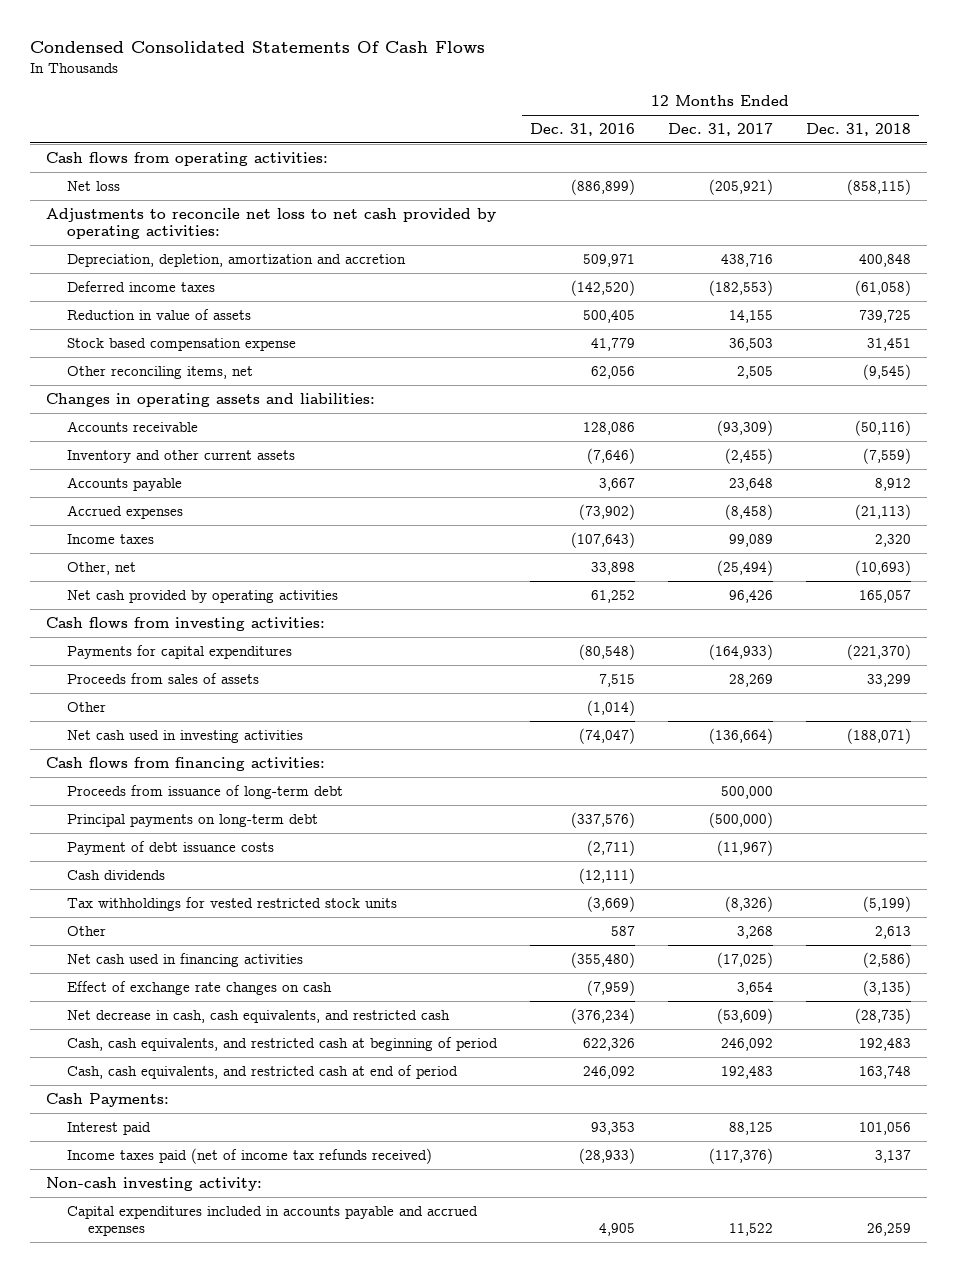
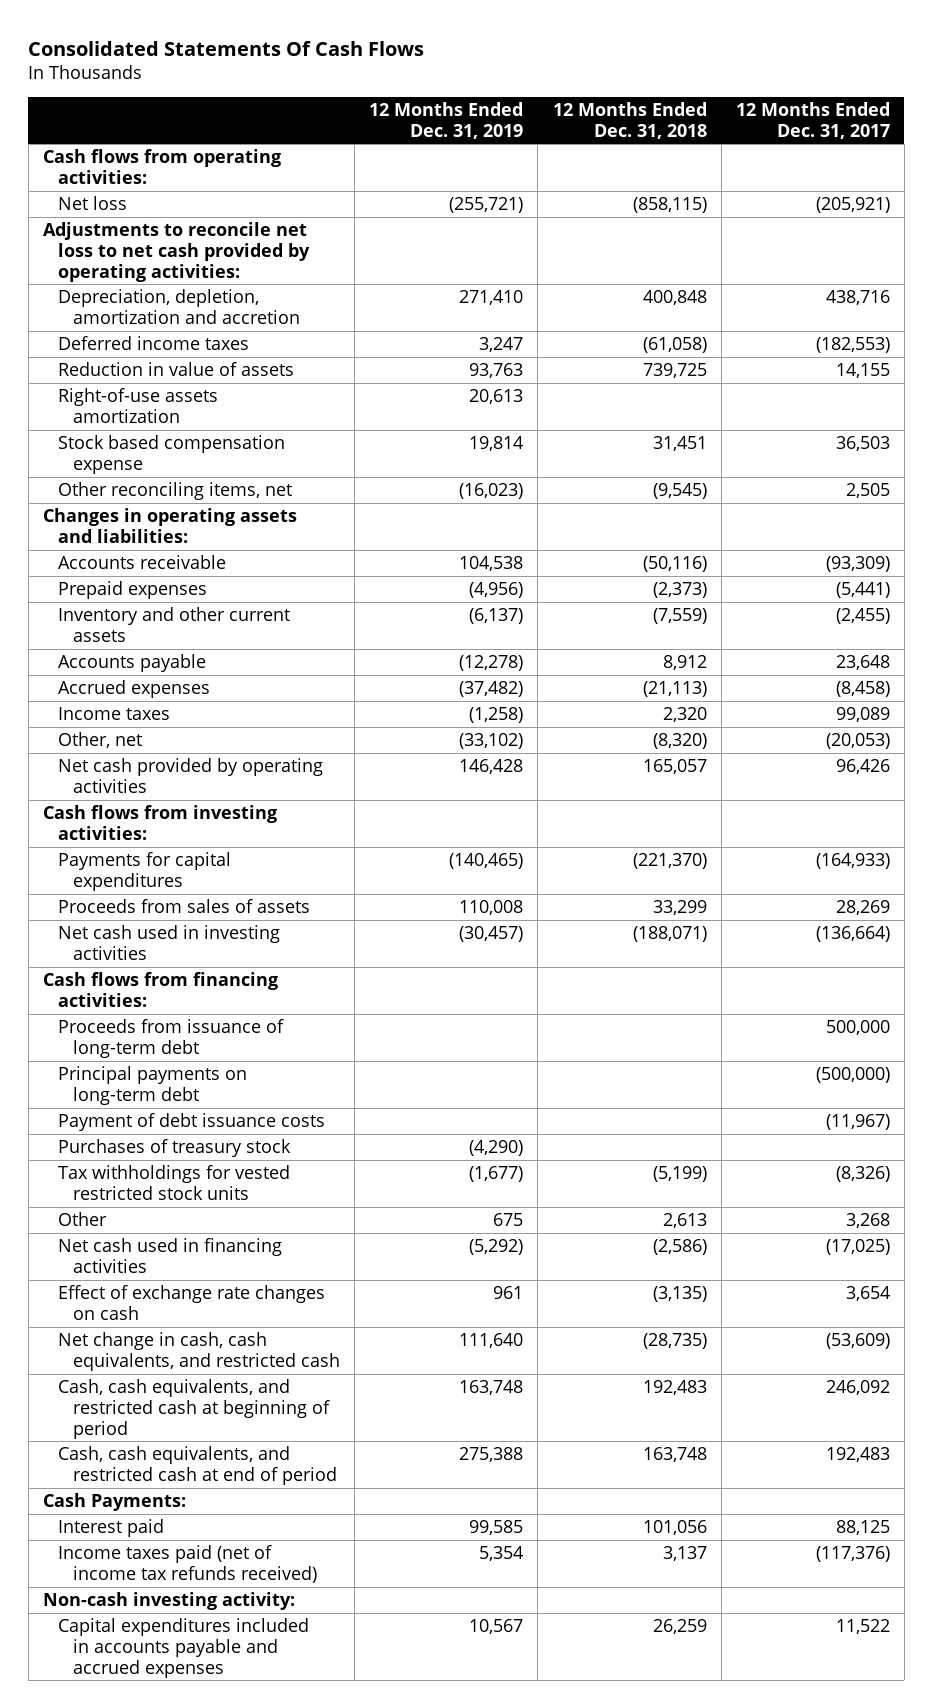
[29,40,485,53] Condensed Consolidated Statements Of Cash Flows -> [28,40,425,56] Consolidated Statements Of Cash Flows
[529,123,635,137] Dec. 31, 2016 -> none
none -> [369,101,524,139] 12 Months Ended Dec. 31, 2019
none -> [58,388,219,423] Right-of-use assets amortization
none -> [58,581,208,600] Prepaid expenses
[716,559,773,576] (25,494) -> [825,733,890,750] (20,053)
[854,559,911,576] (10,693) -> [652,733,707,750] (8,320)
[67,701,107,712] Other -> none
[67,869,166,880] Cash dividends -> none
none -> [58,1139,292,1158] Purchases of treasury stock
[67,1009,451,1023] Net decrease in cash, cash equivalents, and restricted cash -> [58,1332,341,1371] Net change in cash, cash equivalents, and restricted cash

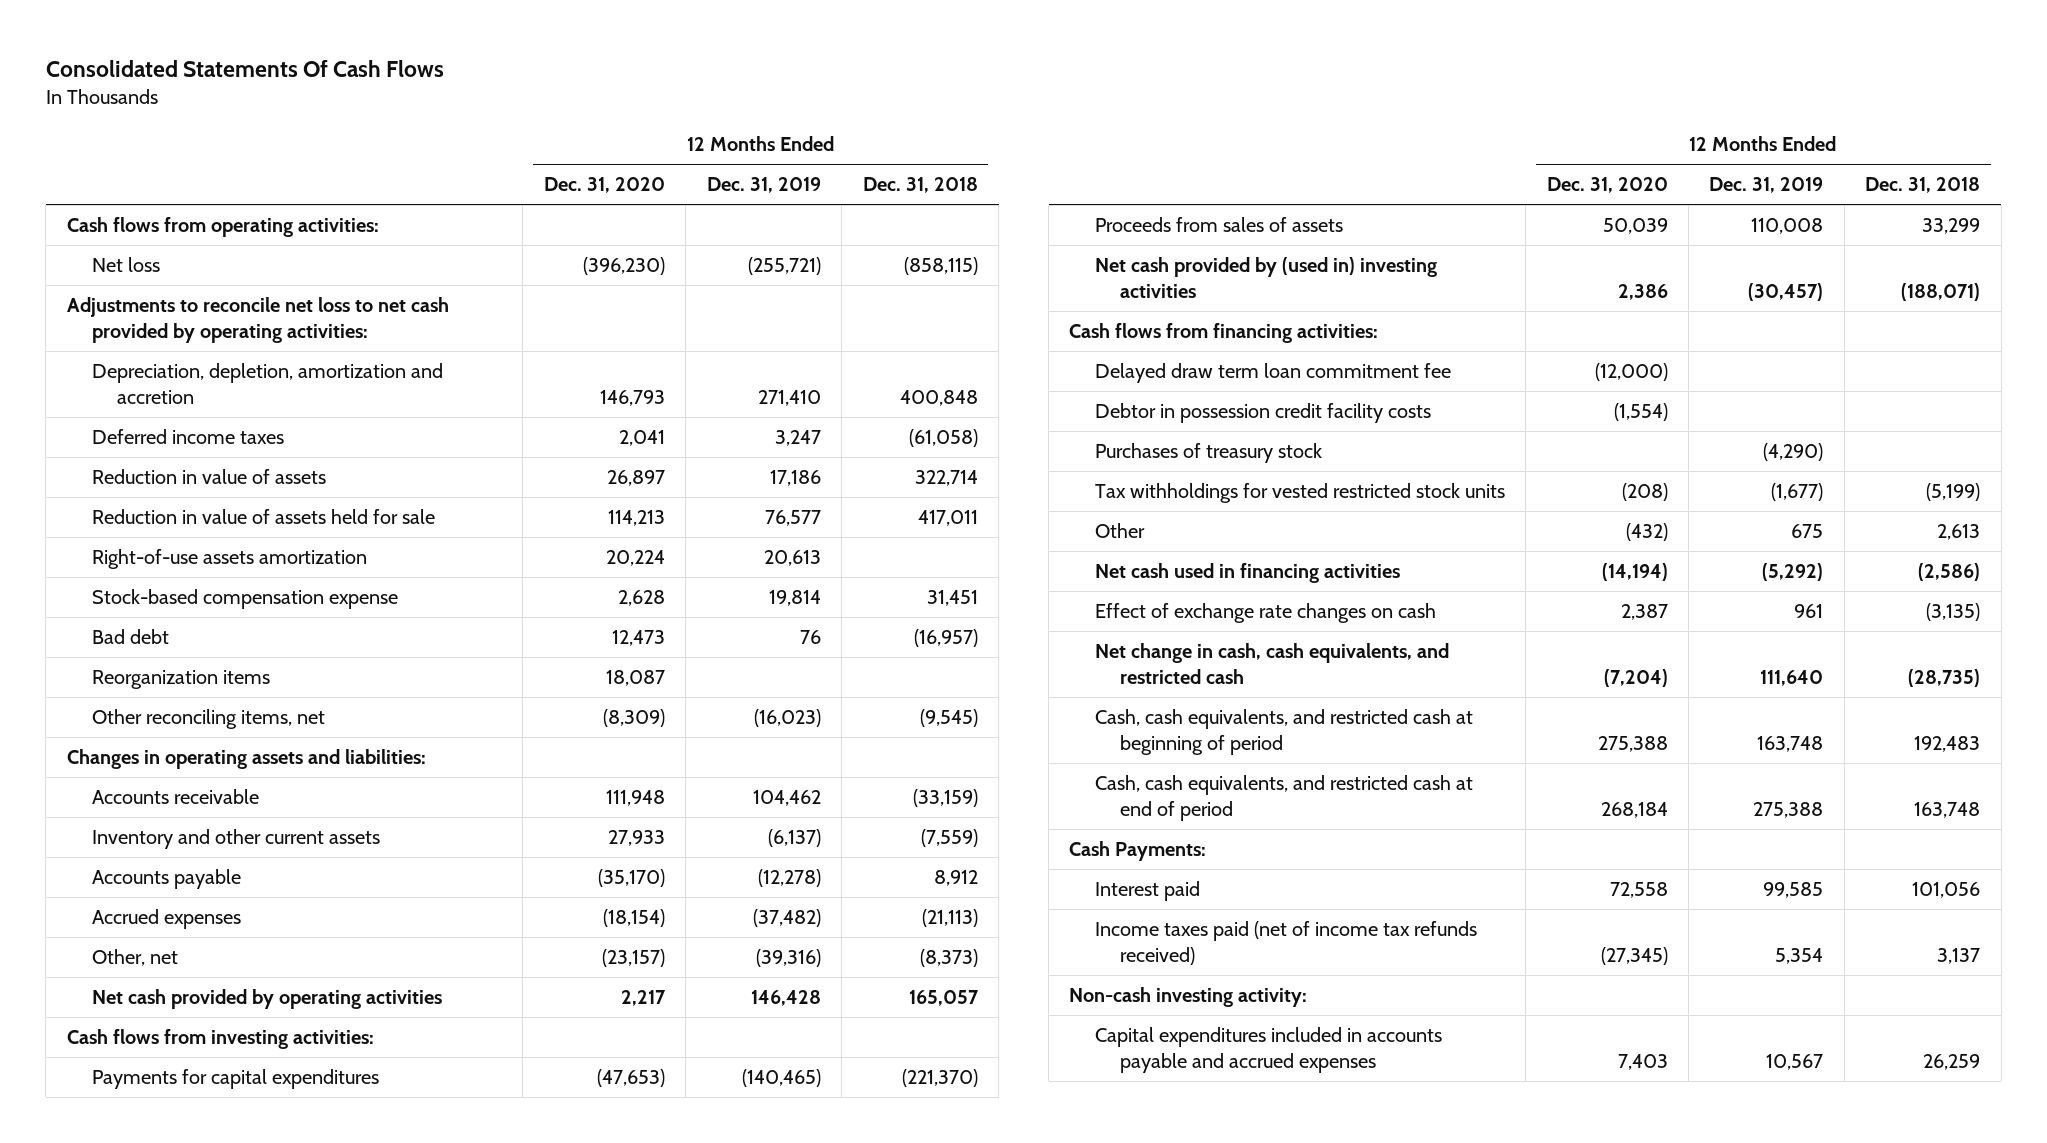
[735,101,890,139] 12 Months Ended Dec. 31, 2017 -> none
none -> [543,177,665,194] Dec. 31, 2020
[469,363,524,379] 93,763 -> [769,470,821,487] 17,186
[642,363,707,379] 739,725 -> [914,470,978,487] 322,714
none -> [92,509,436,525] Reduction in value of assets held for sale
[58,435,286,474] Stock based compensation expense -> [92,589,399,610] Stock-based compensation expense
none -> [92,629,170,645] Bad debt
none -> [92,670,271,690] Reorganization items
[58,581,208,600] Prepaid expenses -> none
[459,556,524,572] 104,538 -> [752,790,821,807] 104,462
[642,556,707,573] (50,116) -> [912,789,978,808] (33,159)
[58,707,171,721] Income taxes -> none
[459,733,524,750] (33,102) -> [755,949,821,968] (39,316)
[652,733,707,750] (8,320) -> [919,949,978,968] (8,373)
[58,925,281,960] Net cash used in investing activities -> [1094,257,1437,298] Net cash provided by (used in) investing activities
[58,1019,285,1058] Proceeds from issuance of long-term debt -> none
[58,1066,248,1105] Principal payments on long-term debt -> none
[58,1113,326,1132] Payment of debt issuance costs -> [1094,363,1451,384] Delayed draw term loan commitment fee
none -> [1094,403,1431,424] Debtor in possession credit facility costs

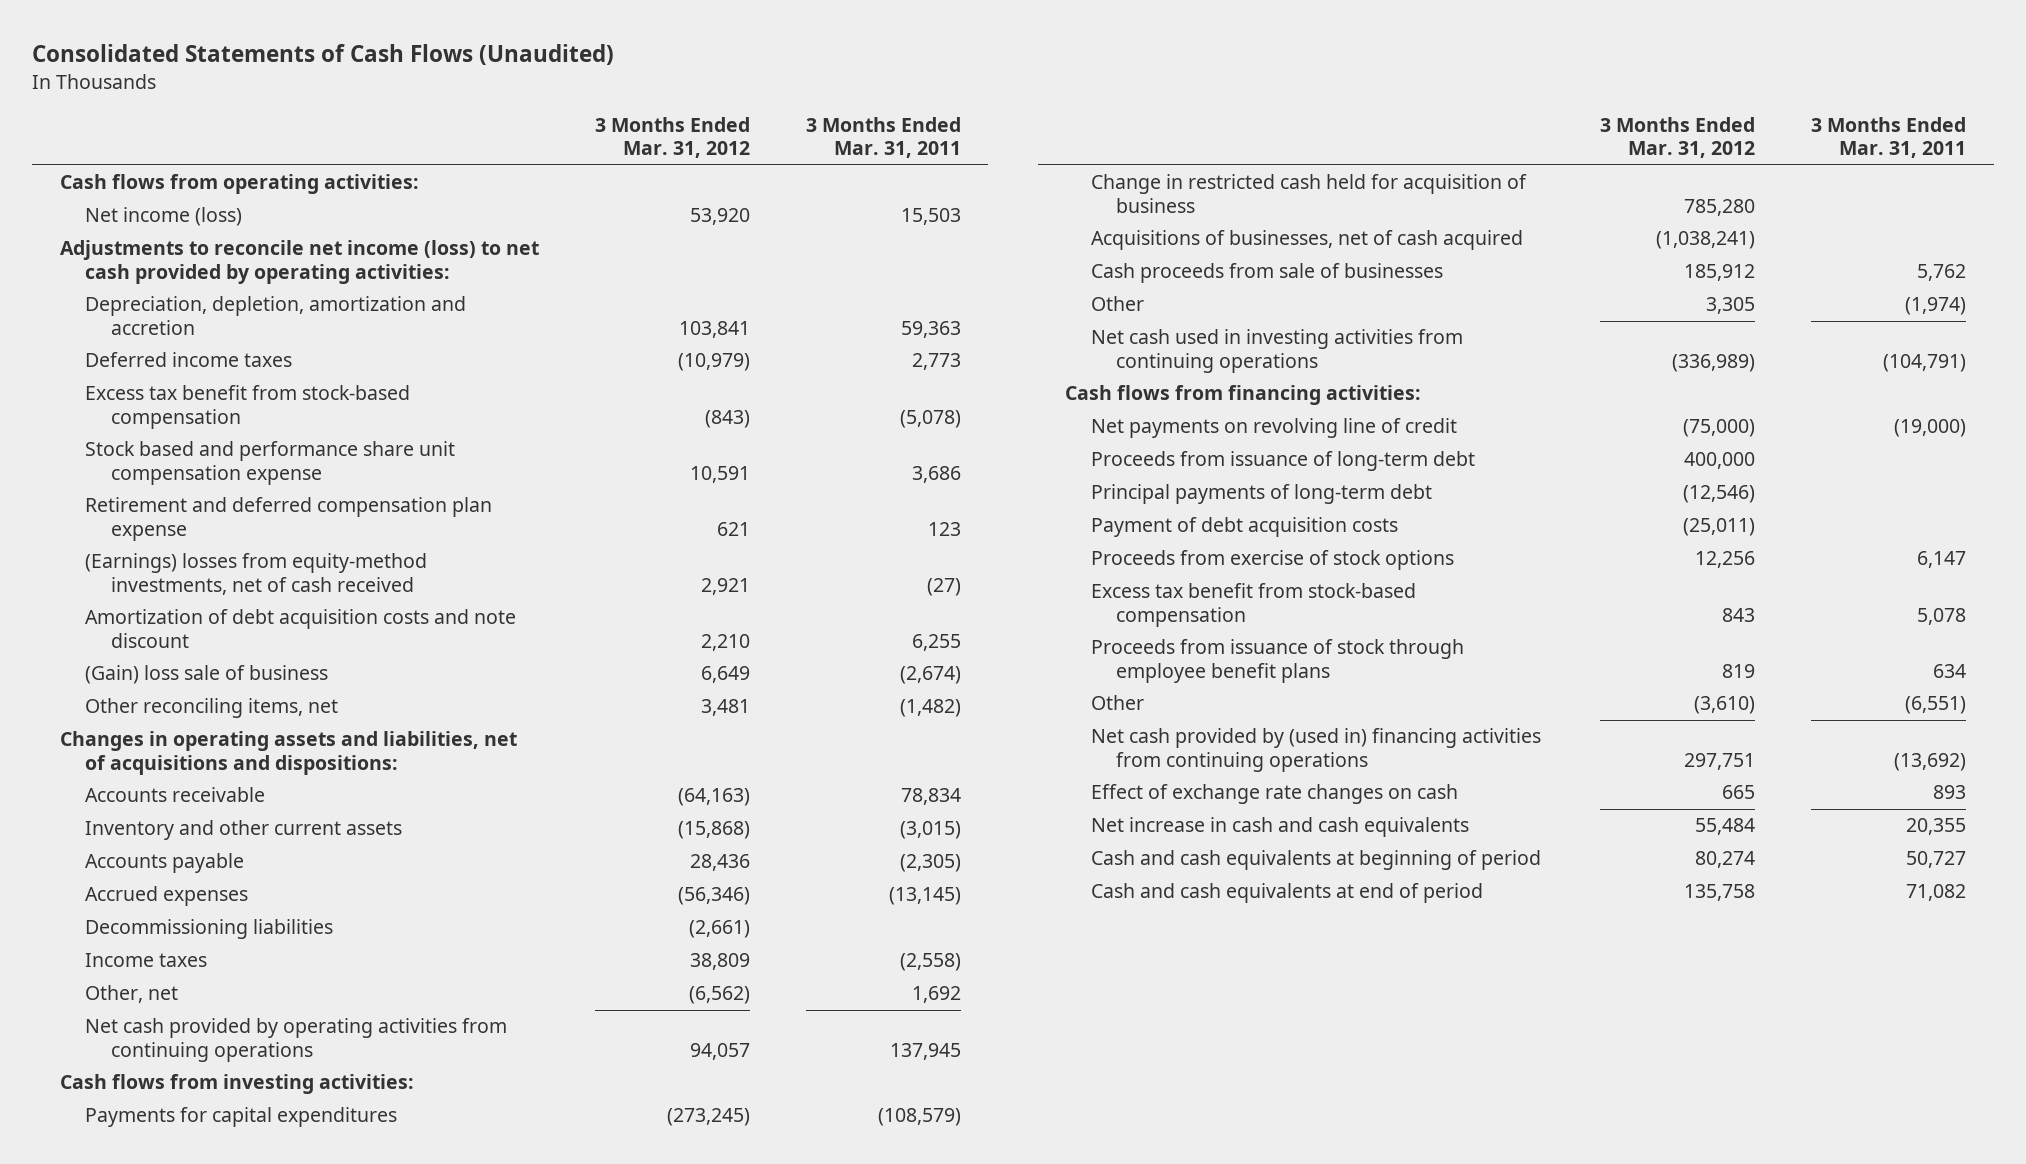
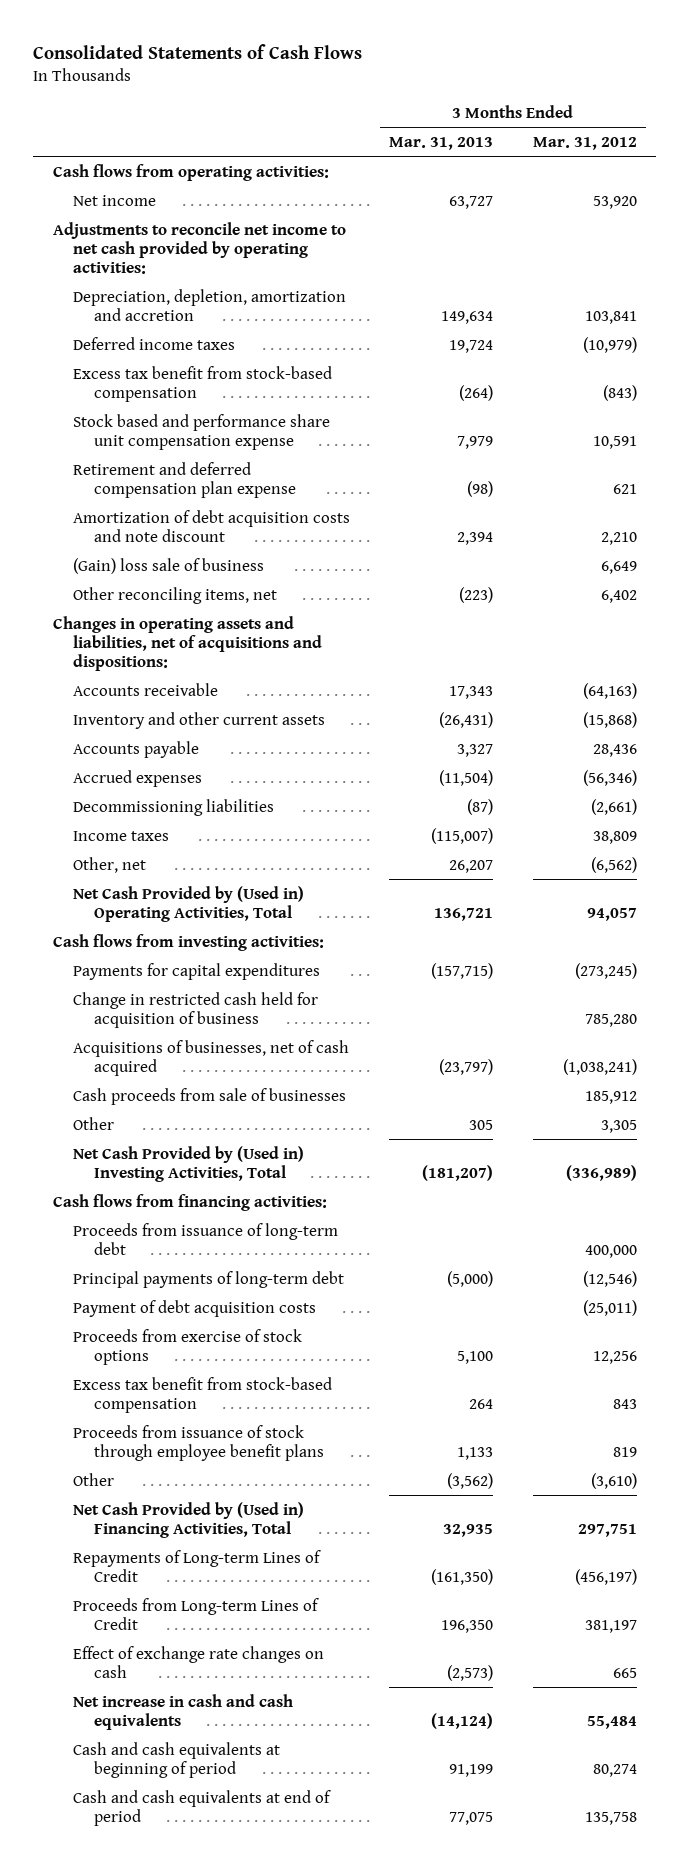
[31,44,614,66] Consolidated Statements of Cash Flows (Unaudited) -> [33,43,363,59] Consolidated Statements of Cash Flows
[805,116,961,159] 3 Months Ended Mar. 31, 2011 -> none
none -> [389,136,494,150] Mar. 31, 2013
[85,207,243,227] Net income (loss) -> [73,194,157,206] Net income
[59,240,539,284] Adjustments to reconcile net income (loss) to net cash provided by operating activities: -> [52,221,346,274] Adjustments to reconcile net income to net cash provided by operating activities:
[85,553,428,595] (Earnings) losses from equity-method investments, net of cash received -> none
[700,699,750,717] 3,481 -> [600,589,637,603] 6,402
[85,1018,508,1062] Net cash provided by operating activities from continuing operations -> [73,885,305,922] Net Cash Provided by (Used in) Operating Activities, Total
[1090,329,1463,373] Net cash used in investing activities from continuing operations -> [73,1145,305,1182] Net Cash Provided by (Used in) Investing Activities, Total
[1090,418,1457,439] Net payments on revolving line of credit -> none
[1090,728,1541,772] Net cash provided by (used in) financing activities from continuing operations -> [73,1501,305,1538] Net Cash Provided by (Used in) Financing Activities, Total
none -> [73,1549,322,1582] Repayments of Long-term Lines of Credit
none -> [73,1597,320,1630] Proceeds from Long-term Lines of Credit

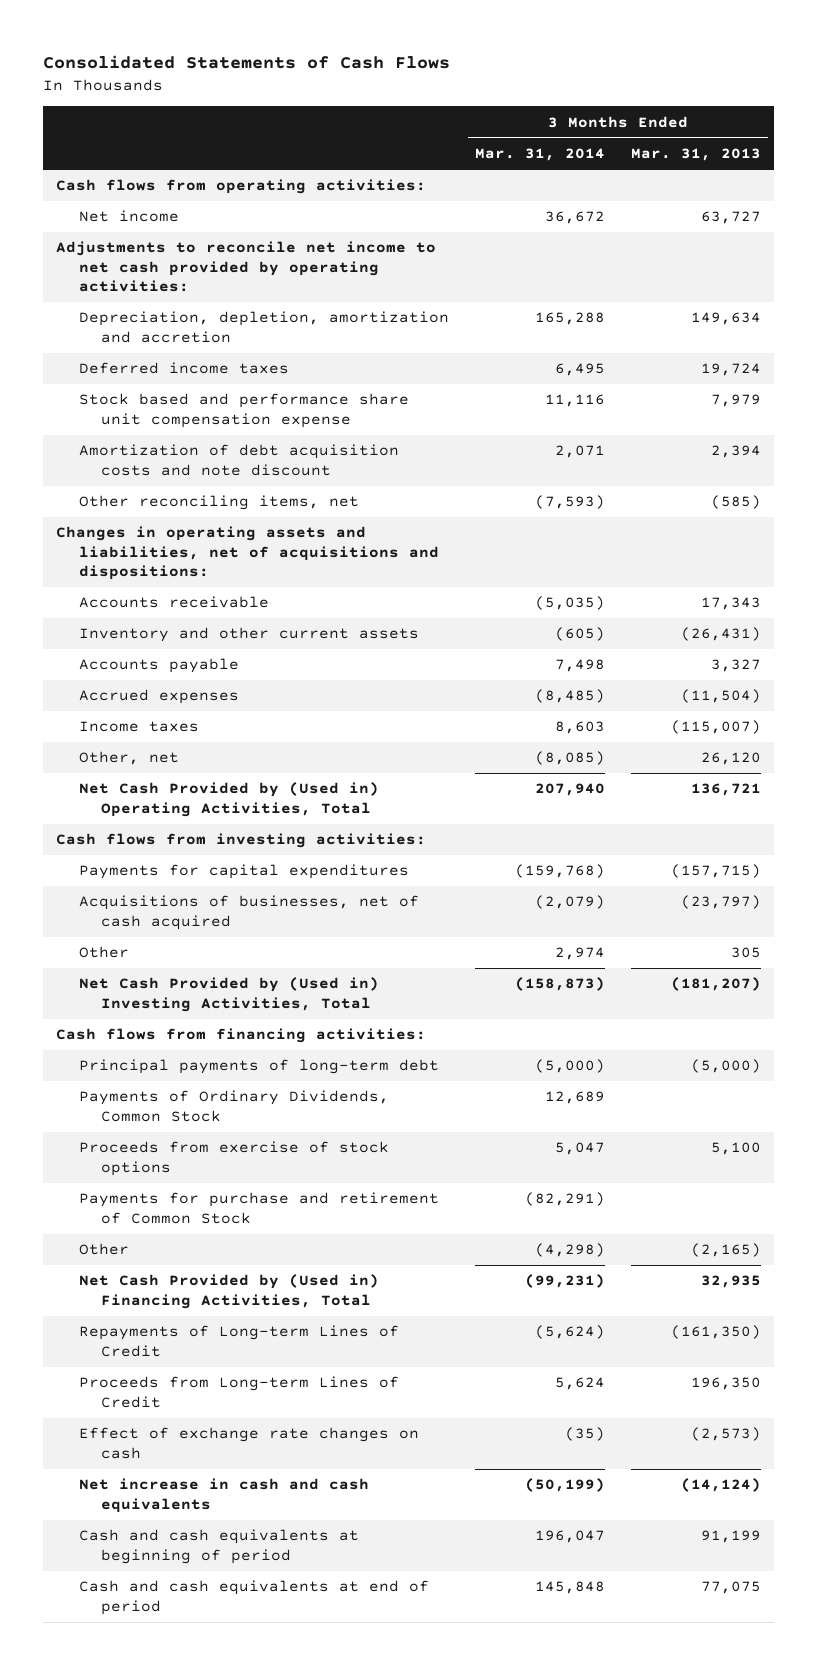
[532,136,637,150] Mar. 31, 2012 -> none
none -> [475,148,606,162] Mar. 31, 2014
[73,365,333,402] Excess tax benefit from stock-based compensation -> none
[73,461,296,498] Retirement and deferred compensation plan expense -> none
[73,557,265,574] (Gain) loss sale of business -> none
[459,586,494,603] (223) -> [711,495,762,510] (585)
[73,798,275,816] Decommissioning liabilities -> none
[449,859,494,873] 26,207 -> [701,752,762,766] 26,120
[73,991,319,1028] Change in restricted cash held for acquisition of business -> none
[73,1087,347,1105] Cash proceeds from sale of businesses -> none
[73,1222,339,1255] Proceeds from issuance of long-term debt -> none
[73,1299,317,1317] Payment of debt acquisition costs -> none
none -> [78,1090,389,1122] Payments of Ordinary Dividends, Common Stock
[73,1376,333,1413] Excess tax benefit from stock-based compensation -> none
[73,1424,324,1461] Proceeds from issuance of stock through employee benefit plans -> none
none -> [78,1192,439,1224] Payments for purchase and retirement of Common Stock
[447,1472,494,1489] (3,562) -> [691,1243,762,1258] (2,165)

